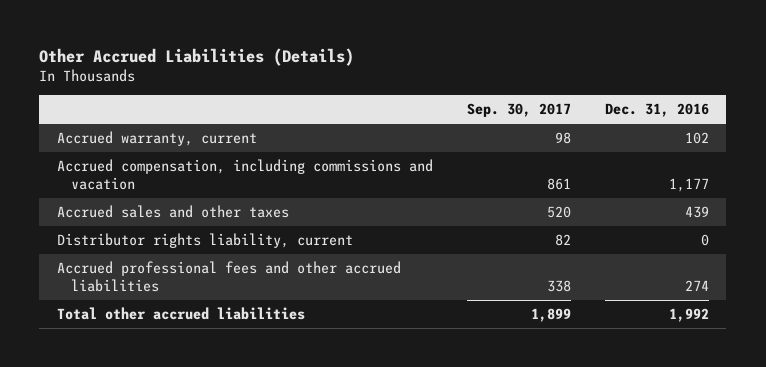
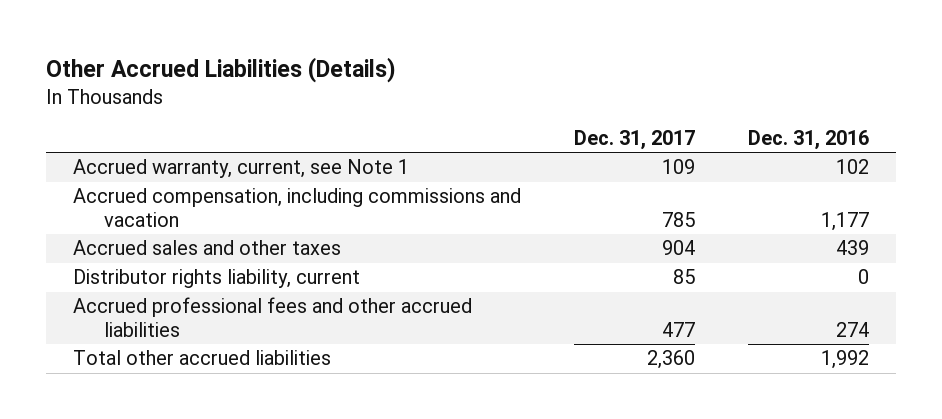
[466,103,571,118] Sep. 30, 2017 -> none
none -> [573,129,695,150] Dec. 31, 2017
[56,130,257,146] Accrued warranty, current -> [72,159,409,179] Accrued warranty, current, see Note 1

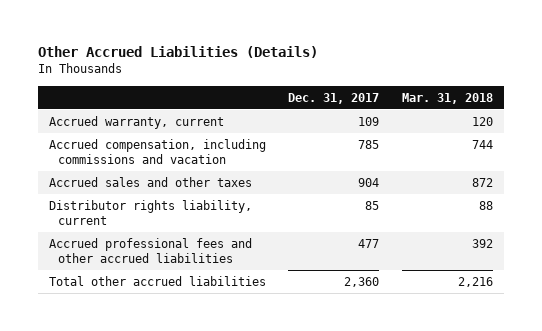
[748,129,870,150] Dec. 31, 2016 -> none
none -> [401,92,493,104] Mar. 31, 2018
[72,159,409,179] Accrued warranty, current, see Note 1 -> [49,116,225,130] Accrued warranty, current

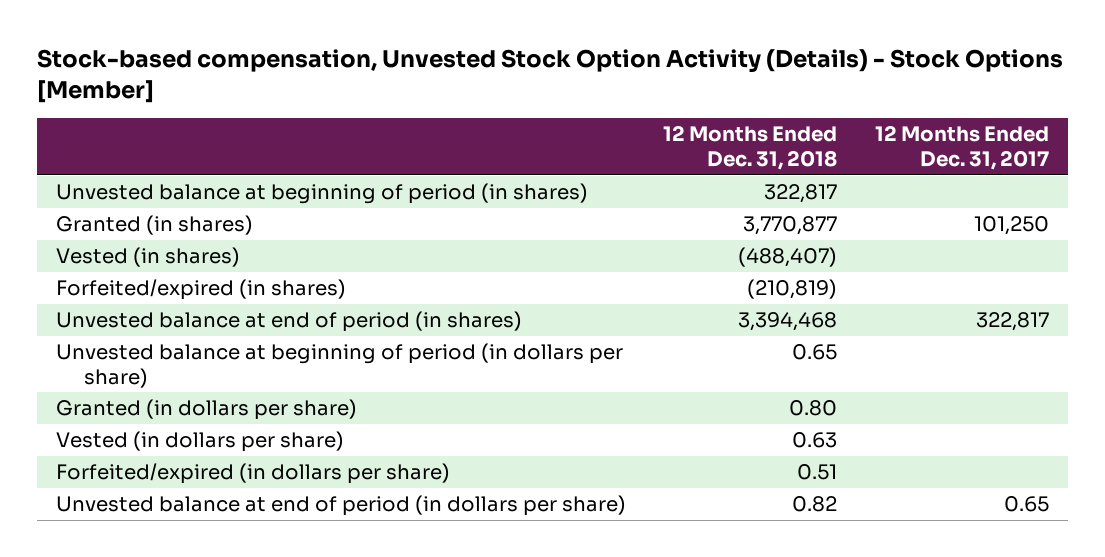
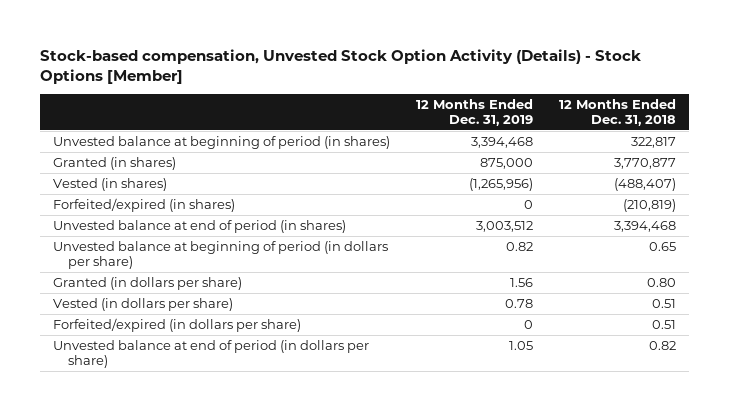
[875,125,1050,171] 12 Months Ended Dec. 31, 2017 -> none
none -> [416,98,534,126] 12 Months Ended Dec. 31, 2019
[792,432,838,449] 0.63 -> [651,299,676,309] 0.51

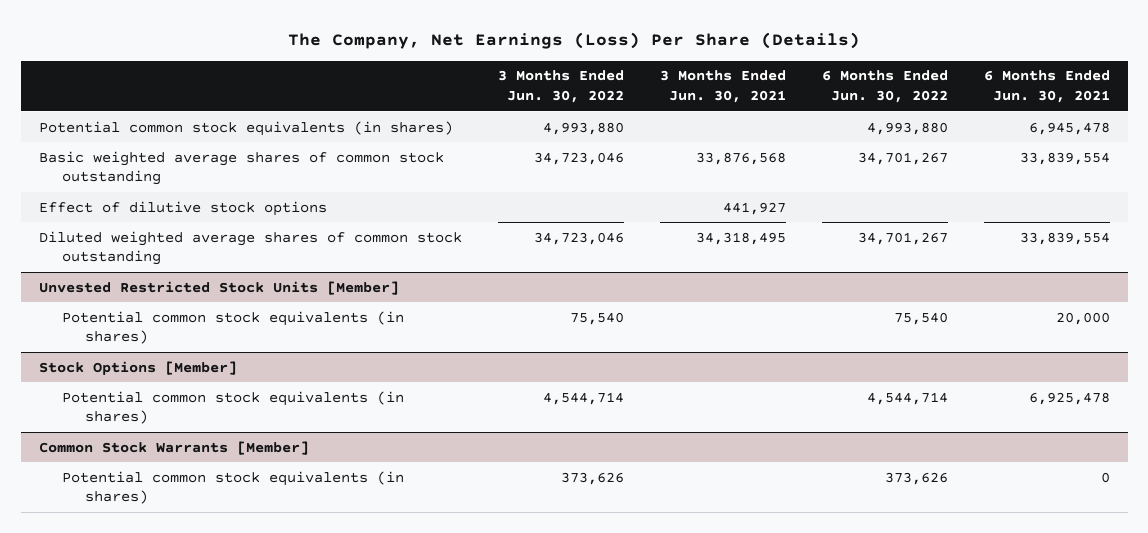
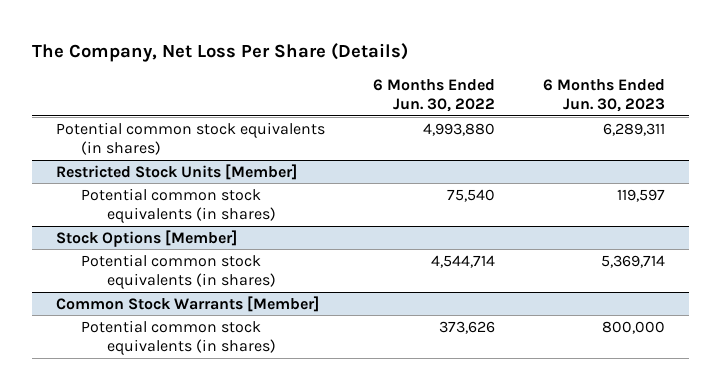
[288,32,861,50] The Company, Net Earnings (Loss) Per Share (Details) -> [31,42,408,62] The Company, Net Loss Per Share (Details)
[497,70,624,104] 3 Months Ended Jun. 30, 2022 -> none
[659,70,786,104] 3 Months Ended Jun. 30, 2021 -> none
[983,70,1110,104] 6 Months Ended Jun. 30, 2021 -> none
none -> [542,78,665,113] 6 Months Ended Jun. 30, 2023
[38,150,444,186] Basic weighted average shares of common stock outstanding -> none
[38,200,327,216] Effect of dilutive stock options -> none
[38,230,462,266] Diluted weighted average shares of common stock outstanding -> none
[38,280,399,295] Unvested Restricted Stock Units [Member] -> [55,163,297,180] Restricted Stock Units [Member]

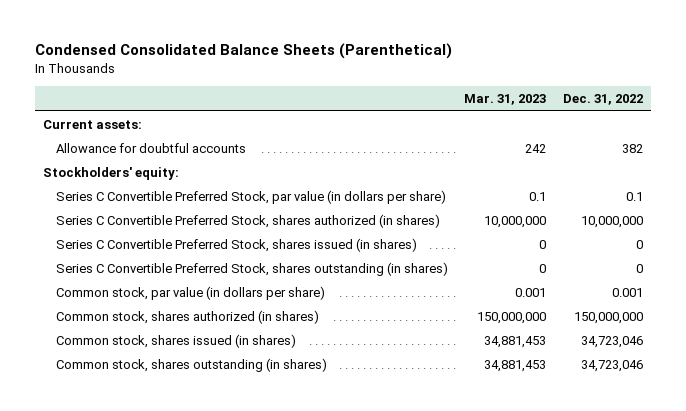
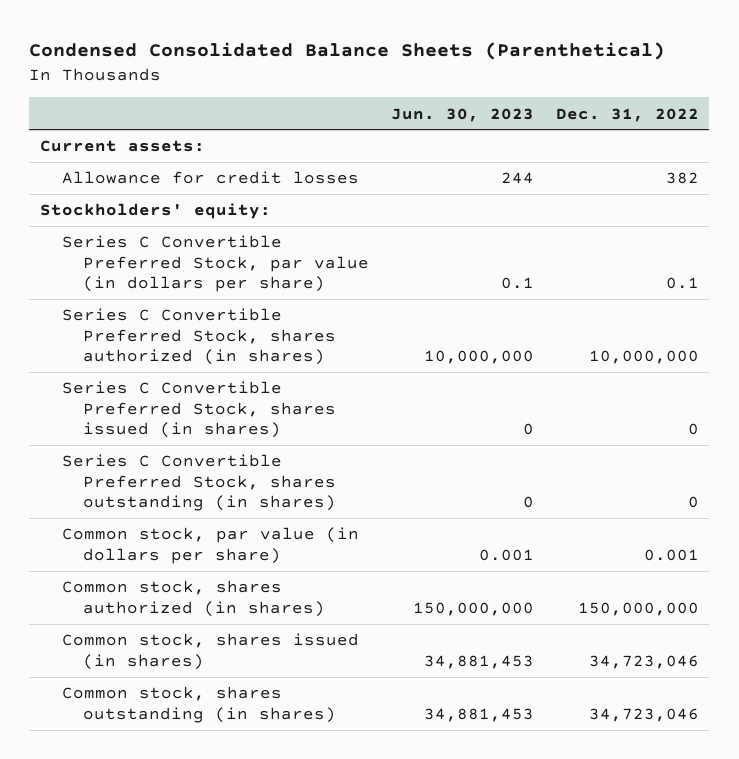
[464,94,547,106] Mar. 31, 2023 -> none
none -> [390,107,534,122] Jun. 30, 2023
[56,142,247,153] Allowance for doubtful accounts -> [61,171,359,185] Allowance for credit losses

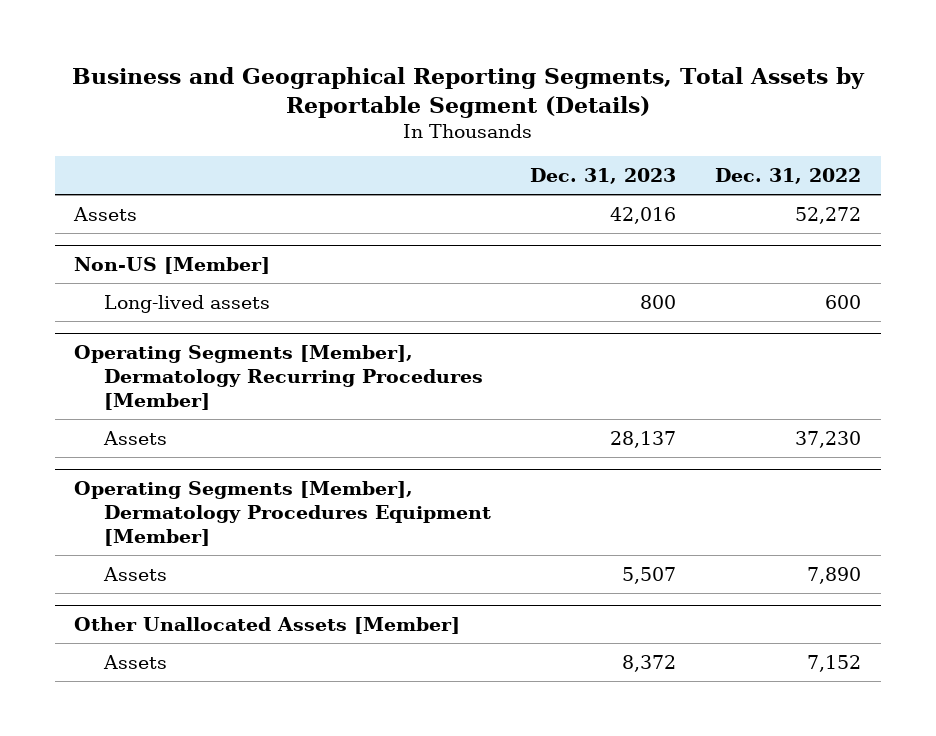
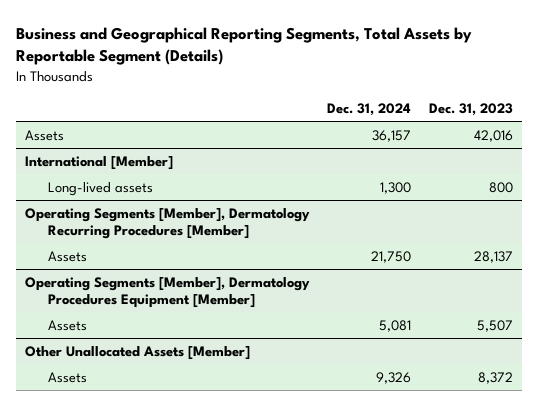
[715,168,862,185] Dec. 31, 2022 -> none
none -> [327,103,412,117] Dec. 31, 2024
[74,256,271,274] Non-US [Member] -> [25,155,174,170] International [Member]

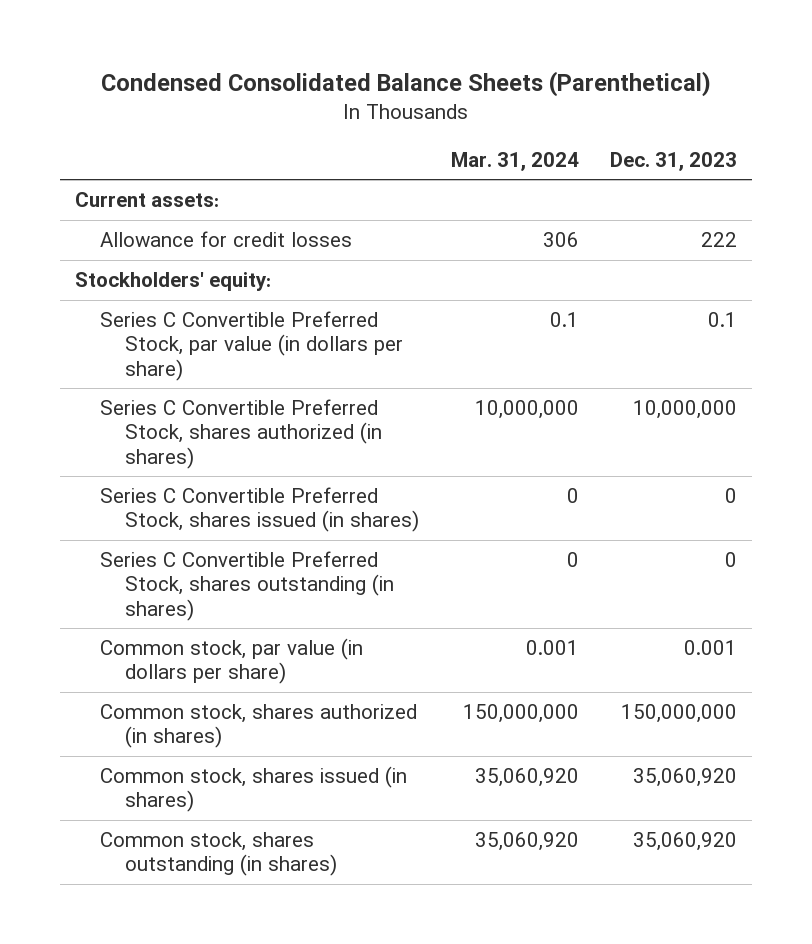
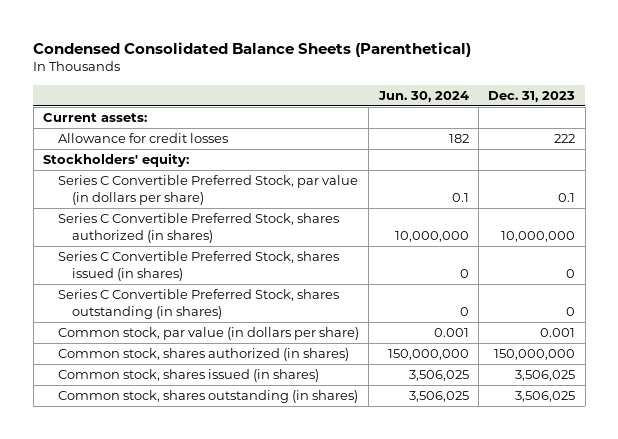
[450,151,579,171] Mar. 31, 2024 -> none
none -> [377,90,469,102] Jun. 30, 2024
[632,768,737,788] 35,060,920 -> [515,370,576,382] 3,506,025
[632,832,737,852] 35,060,920 -> [515,391,576,403] 3,506,025

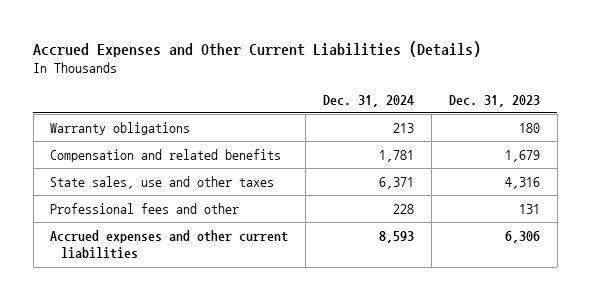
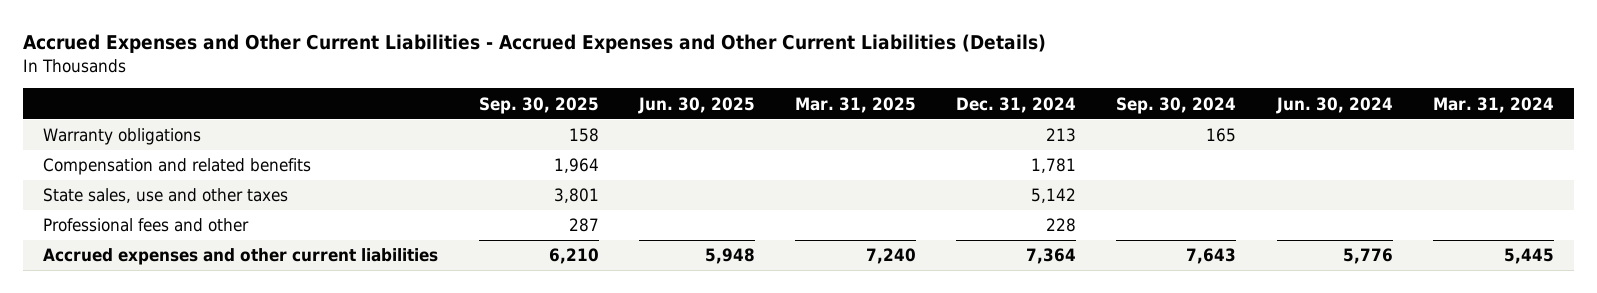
[33,40,482,57] Accrued Expenses and Other Current Liabilities (Details) -> [23,34,1047,54] Accrued Expenses and Other Current Liabilities - Accrued Expenses and Other Current Liabilities (Details)
[448,94,540,107] Dec. 31, 2023 -> none
none -> [478,96,599,114] Sep. 30, 2025
none -> [637,96,755,114] Jun. 30, 2025
none -> [795,96,917,113] Mar. 31, 2025
none -> [1116,96,1237,114] Sep. 30, 2024
none -> [1275,96,1393,114] Jun. 30, 2024
none -> [1432,96,1554,113] Mar. 31, 2024
[379,176,415,189] 6,371 -> [1031,188,1077,204] 5,142
[379,230,415,243] 8,593 -> [1026,248,1077,265] 7,364

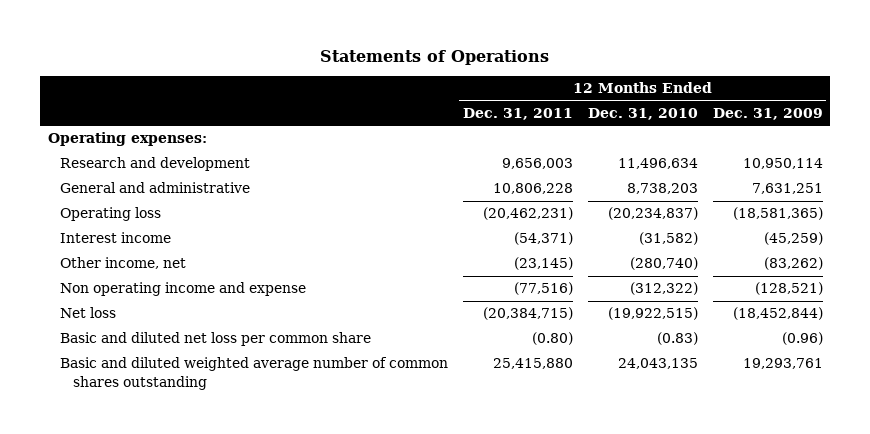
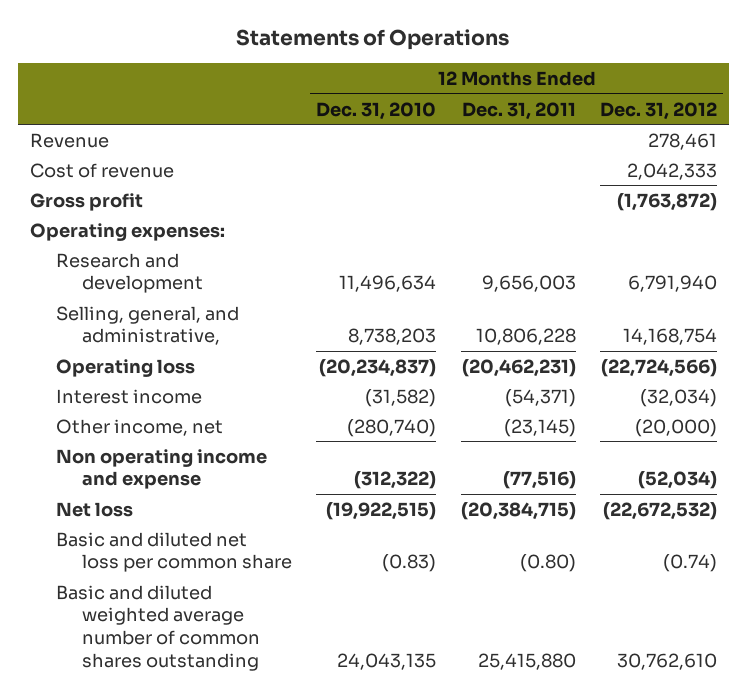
[712,107,823,120] Dec. 31, 2009 -> none
none -> [600,101,718,120] Dec. 31, 2012
none -> [29,132,109,148] Revenue
none -> [29,162,174,178] Cost of revenue
none -> [29,192,143,211] Gross profit
[60,182,251,194] General and administrative -> [55,305,239,346] Selling, general, and administrative,

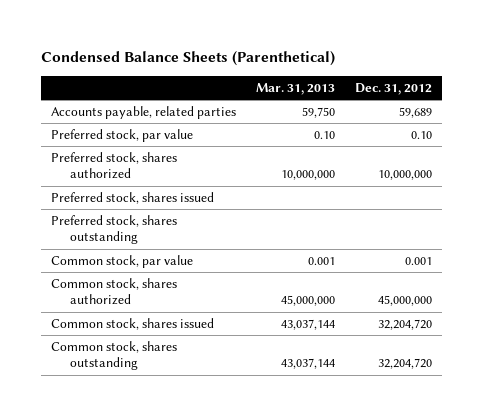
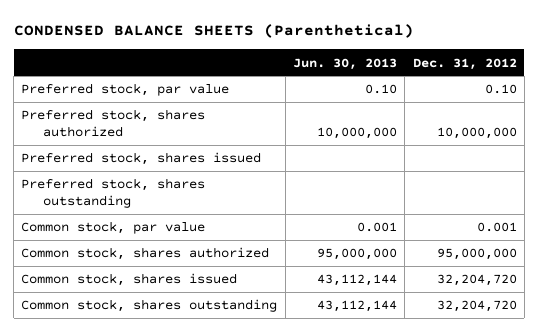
[41,51,336,67] Condensed Balance Sheets (Parenthetical) -> [13,24,414,39] CONDENSED BALANCE SHEETS (Parenthetical)
[256,82,336,95] Mar. 31, 2013 -> none
none -> [292,57,397,70] Jun. 30, 2013
[51,106,237,120] Accounts payable, related parties -> none
[377,295,432,307] 45,000,000 -> [436,248,517,261] 95,000,000

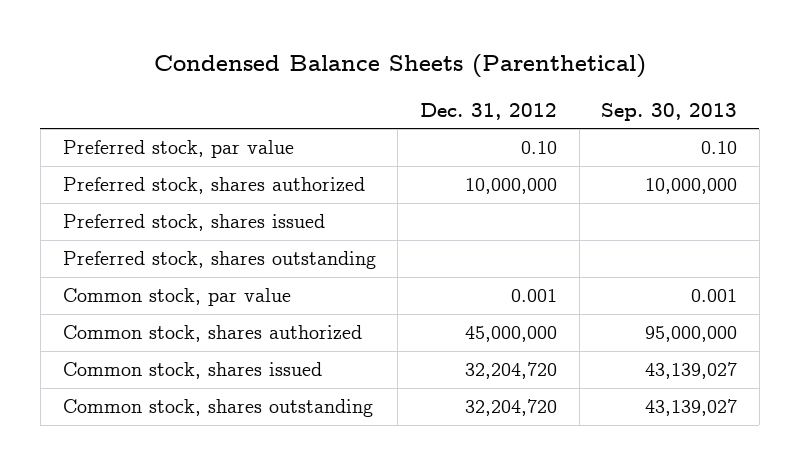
[13,24,414,39] CONDENSED BALANCE SHEETS (Parenthetical) -> [153,54,646,79] Condensed Balance Sheets (Parenthetical)
[292,57,397,70] Jun. 30, 2013 -> none
none -> [601,102,738,121] Sep. 30, 2013
[436,248,517,261] 95,000,000 -> [464,326,557,343] 45,000,000

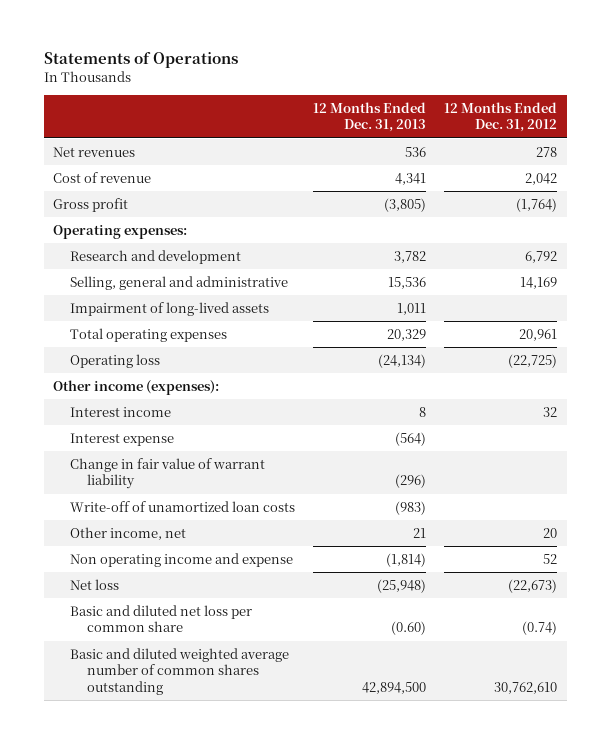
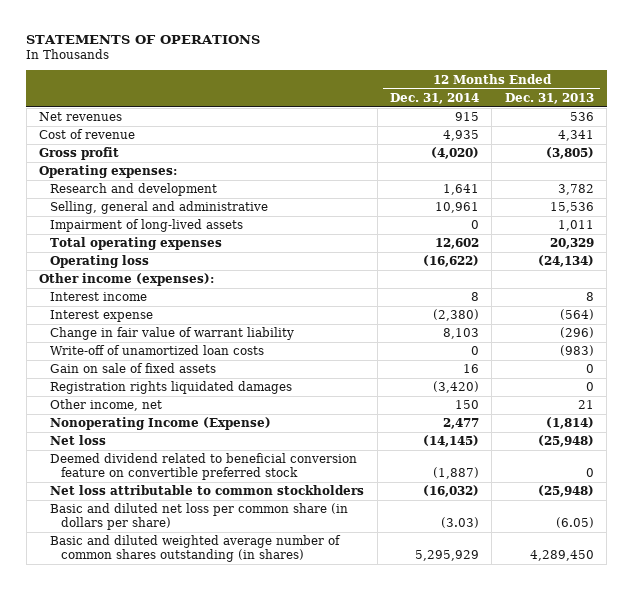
[43,52,238,69] Statements of Operations -> [26,34,261,44] STATEMENTS OF OPERATIONS
[444,102,558,133] 12 Months Ended Dec. 31, 2012 -> none
none -> [389,92,479,104] Dec. 31, 2014
none -> [50,363,217,374] Gain on sale of fixed assets
none -> [50,381,293,395] Registration rights liquidated damages
[69,552,293,567] Non operating income and expense -> [50,417,272,431] Nonoperating Income (Expense)
none -> [50,453,358,480] Deemed dividend related to beneficial conversion feature on convertible preferred stock
none -> [50,485,365,496] Net loss attributable to common stockholders
[69,604,252,633] Basic and diluted net loss per common share -> [50,503,349,530] Basic and diluted net loss per common share (in dollars per share)
[391,621,427,636] (0.60) -> [555,516,594,528] (6.05)
[69,647,289,695] Basic and diluted weighted average number of common shares outstanding -> [50,535,342,562] Basic and diluted weighted average number of common shares outstanding (in shares)
[362,681,427,694] 42,894,500 -> [529,549,594,561] 4,289,450

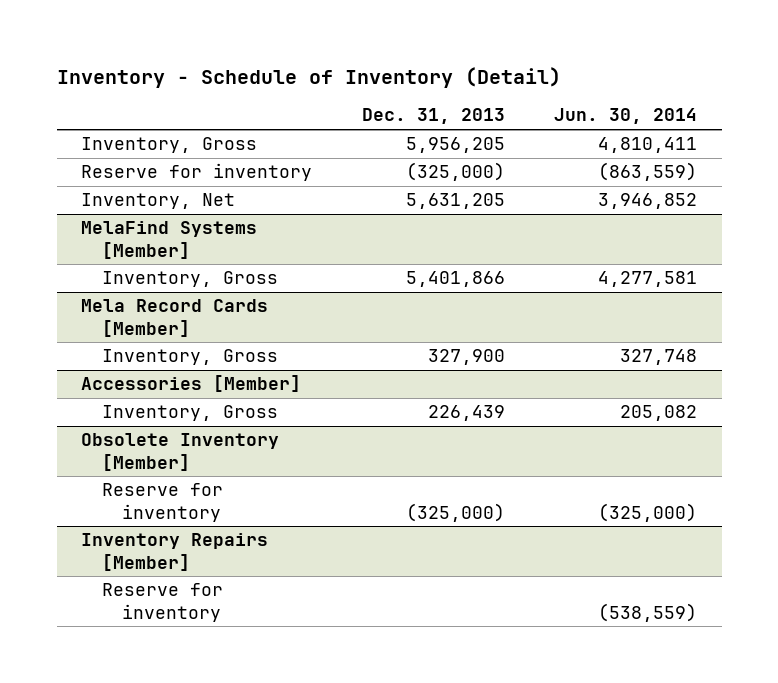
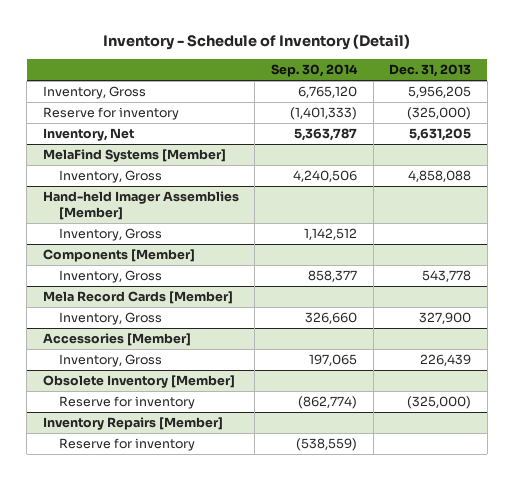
[553,108,697,125] Jun. 30, 2014 -> none
none -> [271,63,359,77] Sep. 30, 2014
[405,271,505,288] 5,401,866 -> [408,170,472,183] 4,858,088
none -> [42,191,239,221] Hand-held Imager Assemblies [Member]
none -> [58,228,162,242] Inventory, Gross
none -> [42,249,195,263] Components [Member]
none -> [58,270,162,284] Inventory, Gross

